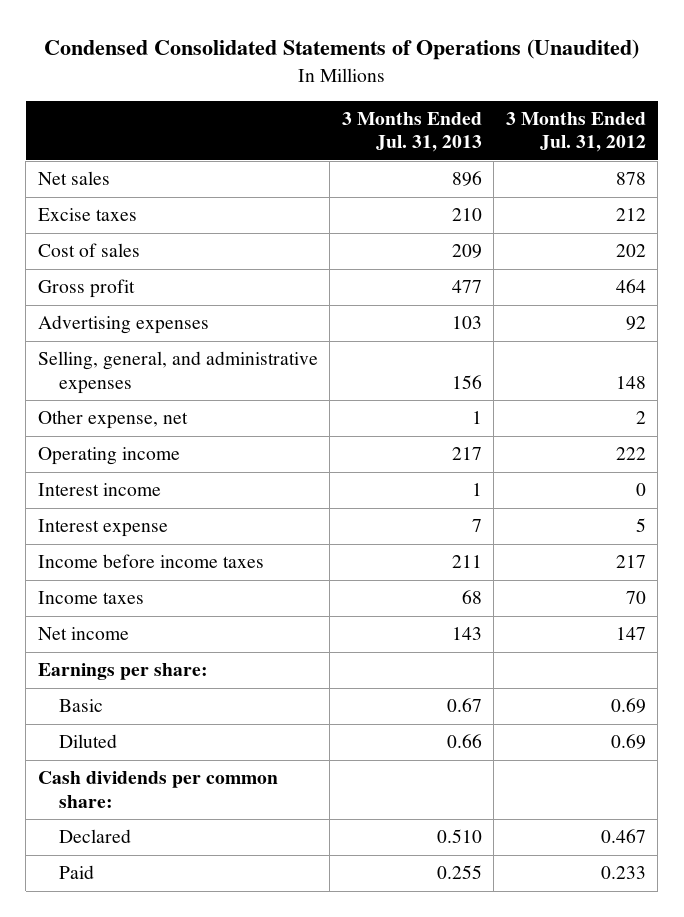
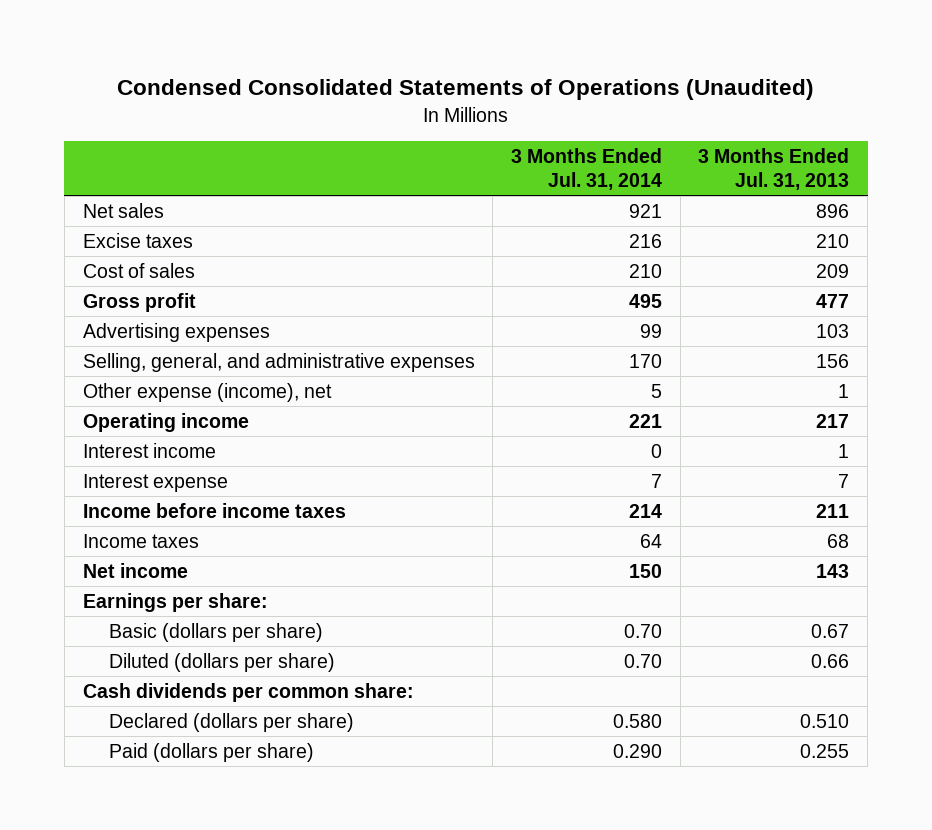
[505,111,646,153] 3 Months Ended Jul. 31, 2012 -> none
none -> [510,148,662,191] 3 Months Ended Jul. 31, 2014
[37,410,188,430] Other expense, net -> [82,382,332,402] Other expense (income), net
[59,699,104,713] Basic -> [109,622,324,642] Basic (dollars per share)
[59,734,118,749] Diluted -> [109,652,336,672] Diluted (dollars per share)
[59,829,132,844] Declared -> [109,712,355,732] Declared (dollars per share)
[59,865,95,880] Paid -> [109,742,315,762] Paid (dollars per share)

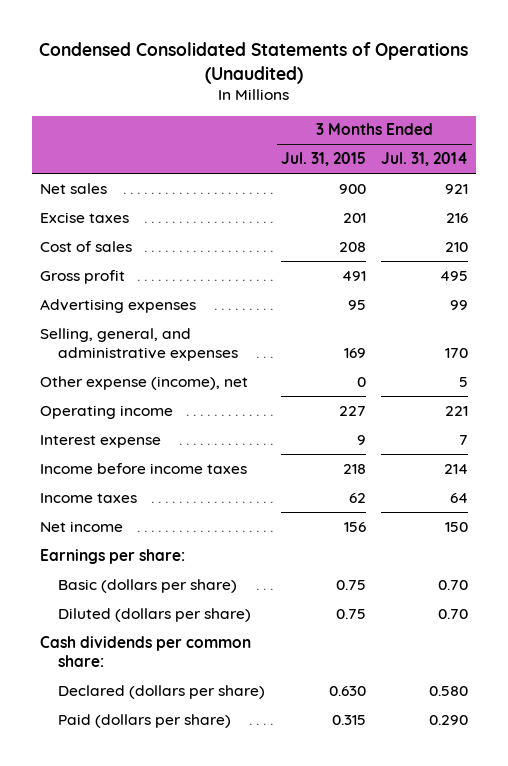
[698,148,850,191] 3 Months Ended Jul. 31, 2013 -> none
none -> [280,152,366,167] Jul. 31, 2015
[82,442,216,458] Interest income -> none

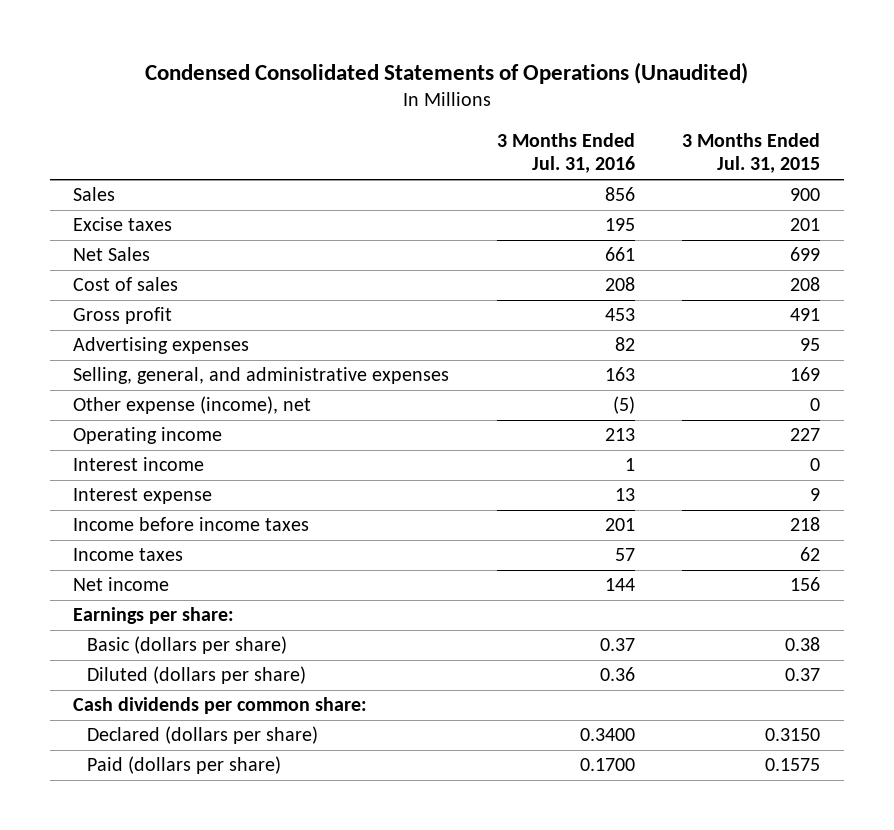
[381,152,469,167] Jul. 31, 2014 -> none
none -> [496,132,635,174] 3 Months Ended Jul. 31, 2016
[39,182,107,194] Net sales -> [73,187,116,202] Sales
none -> [73,247,151,262] Net Sales
none -> [73,457,205,472] Interest income
[335,579,366,590] 0.75 -> [785,637,821,652] 0.38
[335,608,366,619] 0.75 -> [785,668,821,682] 0.37
[328,685,366,696] 0.630 -> [765,728,821,742] 0.3150
[331,714,366,725] 0.315 -> [765,758,821,772] 0.1575

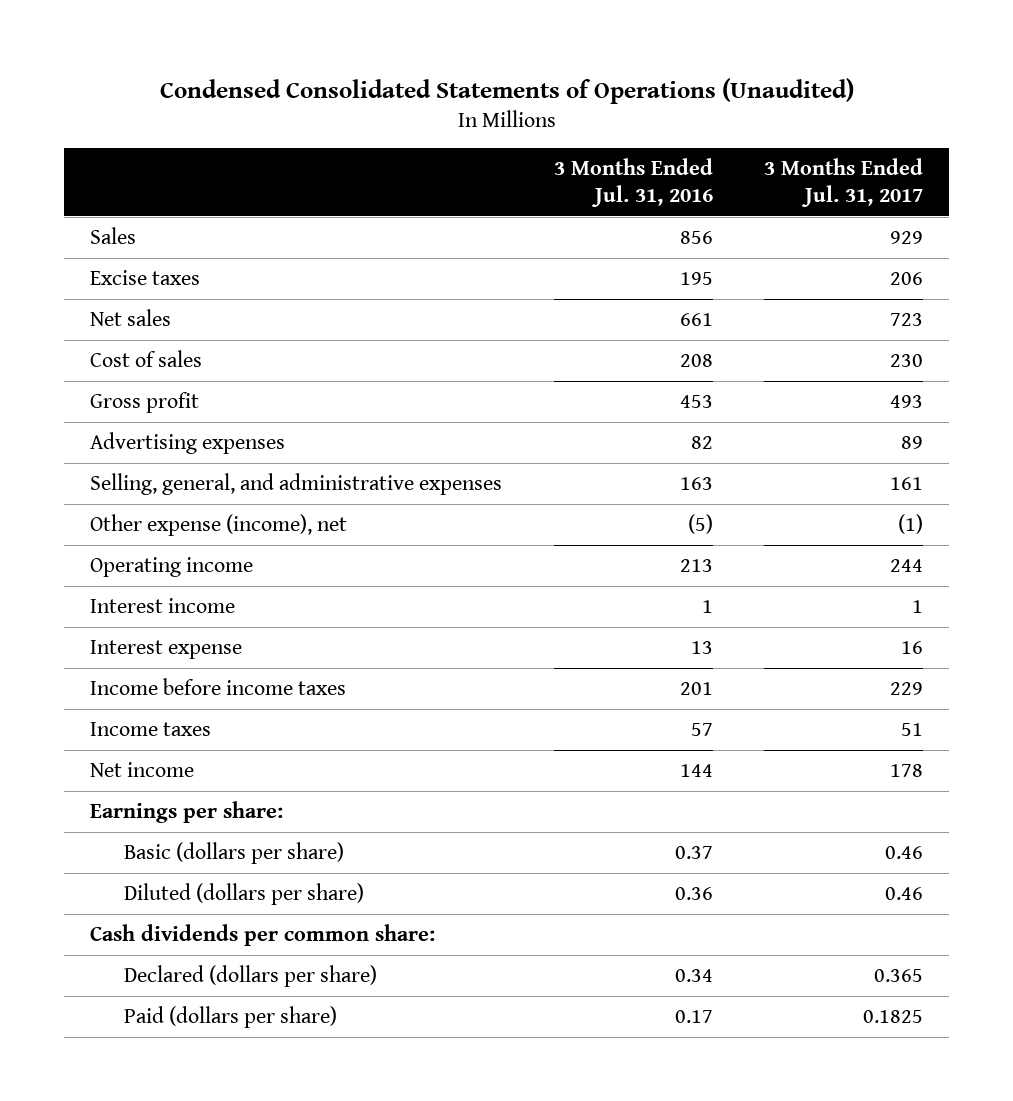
[682,132,821,174] 3 Months Ended Jul. 31, 2015 -> none
none -> [764,158,924,208] 3 Months Ended Jul. 31, 2017
[73,247,151,262] Net Sales -> [89,308,171,326] Net sales
[579,728,635,742] 0.3400 -> [674,968,713,982] 0.34
[579,758,635,772] 0.1700 -> [674,1009,713,1023] 0.17

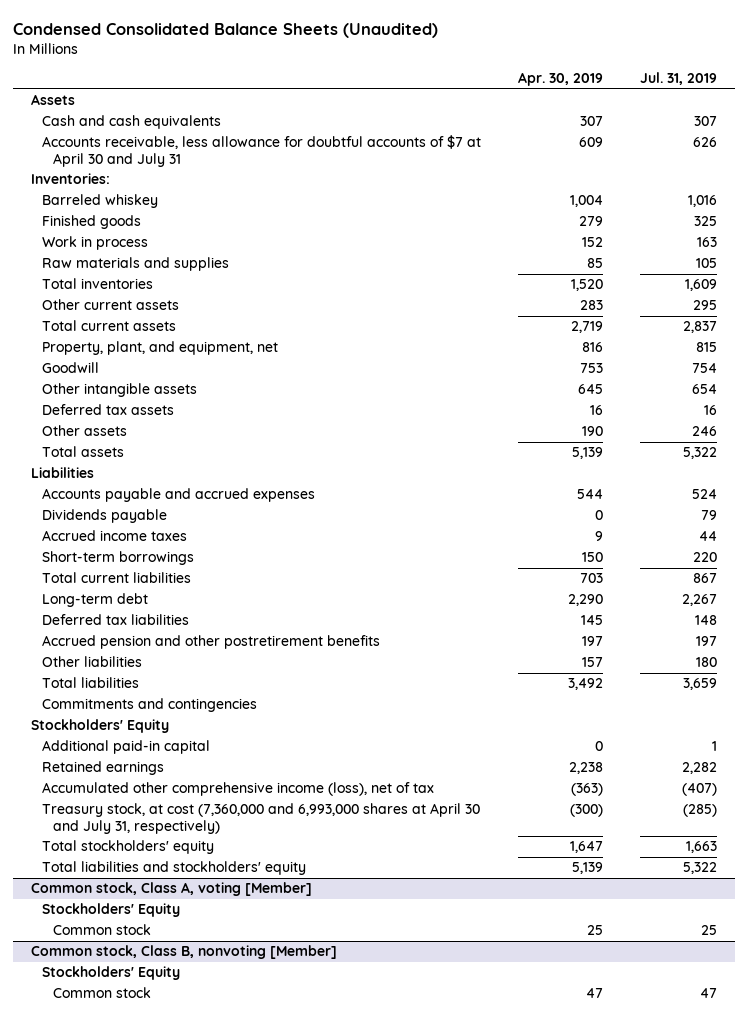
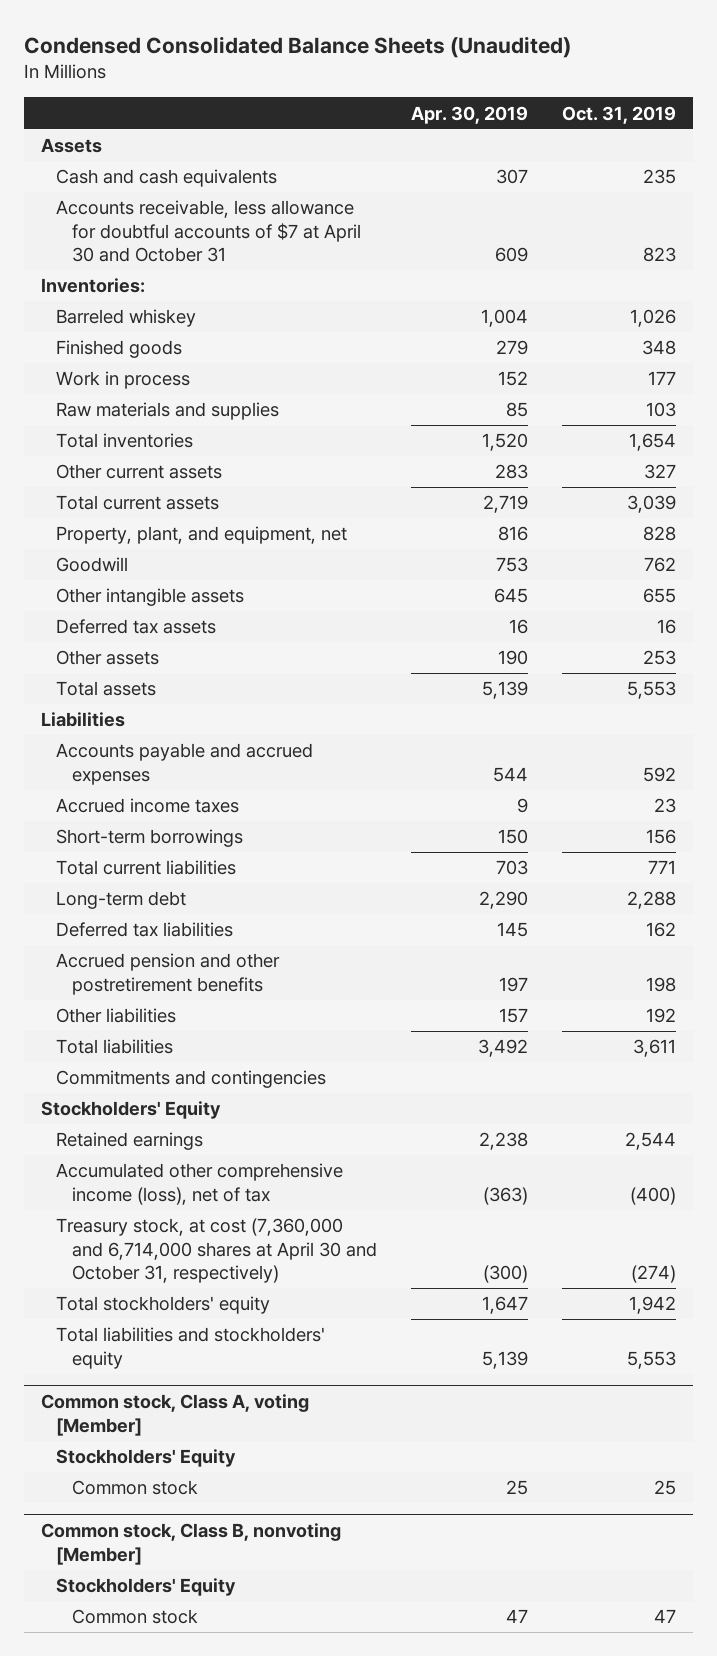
[639,72,717,86] Jul. 31, 2019 -> none
none -> [562,105,677,124] Oct. 31, 2019
[42,135,482,167] Accounts receivable, less allowance for doubtful accounts of $7 at April 30 and July 31 -> [56,200,361,263] Accounts receivable, less allowance for doubtful accounts of $7 at April 30 and October 31
[42,509,168,524] Dividends payable -> none
[42,740,211,755] Additional paid-in capital -> none
[42,803,481,834] Treasury stock, at cost (7,360,000 and 6,993,000 shares at April 30 and July 31, respectively) -> [56,1218,377,1284] Treasury stock, at cost (7,360,000 and 6,714,000 shares at April 30 and October 31, respectively)

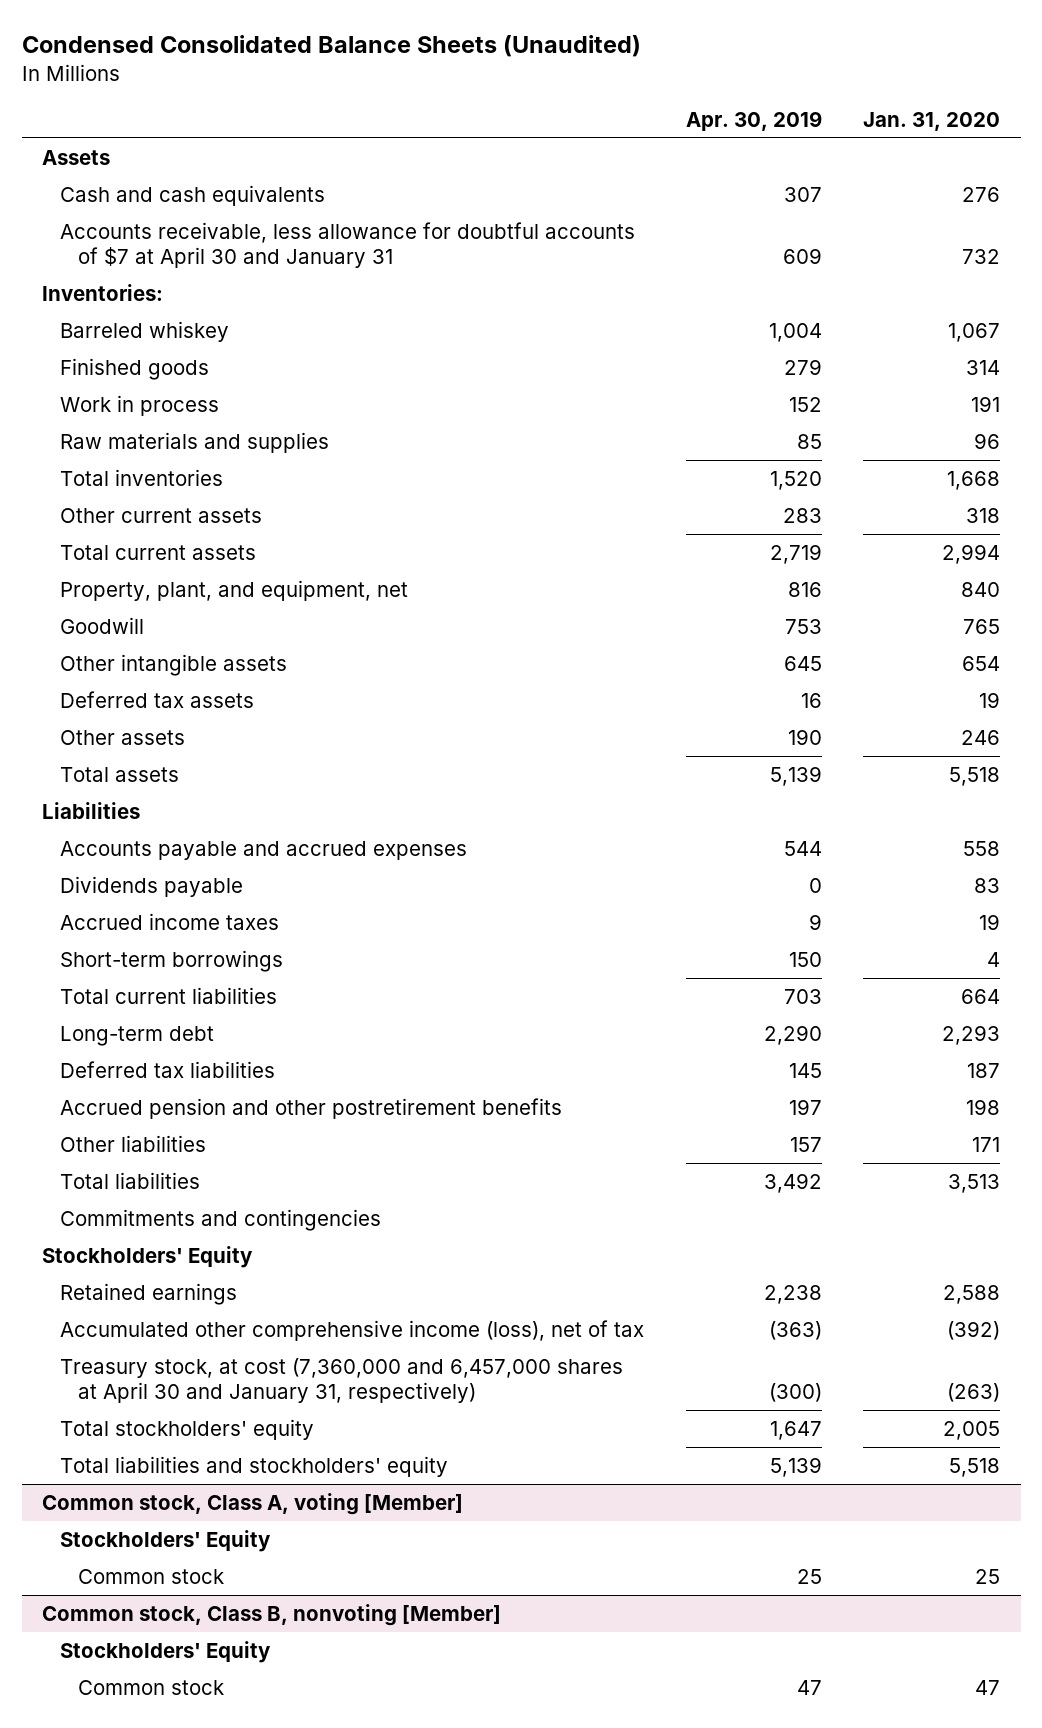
[562,105,677,124] Oct. 31, 2019 -> none
none -> [862,111,1000,131] Jan. 31, 2020
[56,200,361,263] Accounts receivable, less allowance for doubtful accounts of $7 at April 30 and October 31 -> [60,221,636,268] Accounts receivable, less allowance for doubtful accounts of $7 at April 30 and January 31
none -> [60,875,244,897] Dividends payable
[56,1218,377,1284] Treasury stock, at cost (7,360,000 and 6,714,000 shares at April 30 and October 31, respectively) -> [60,1357,624,1403] Treasury stock, at cost (7,360,000 and 6,457,000 shares at April 30 and January 31, respectively)

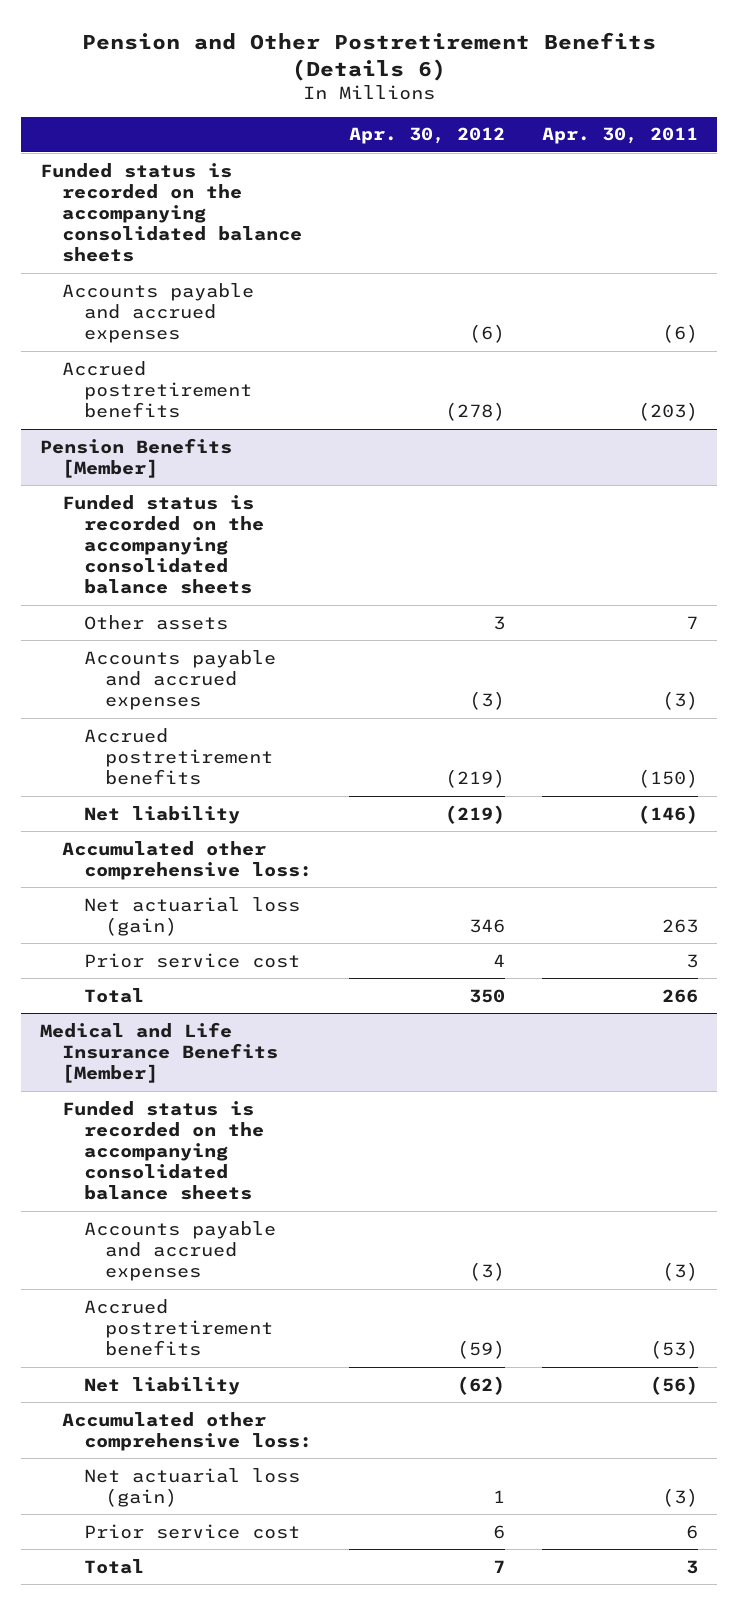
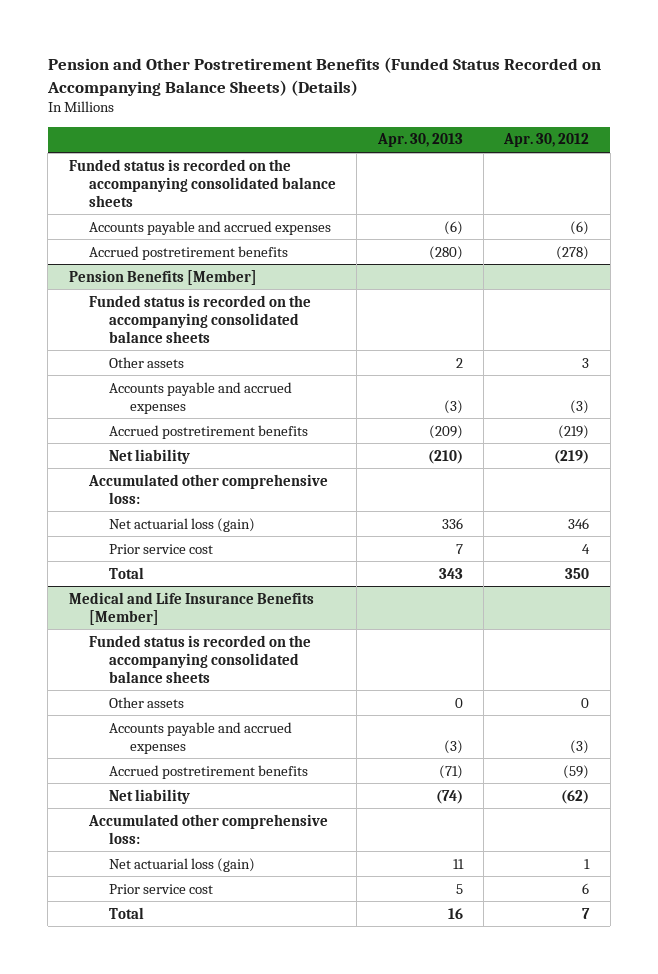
[82,31,657,81] Pension and Other Postretirement Benefits (Details 6) -> [46,57,601,96] Pension and Other Postretirement Benefits (Funded Status Recorded on Accompanying Balance Sheets) (Details)
[542,127,699,145] Apr. 30, 2011 -> none
none -> [376,133,463,148] Apr. 30, 2013
none -> [109,696,185,708] Other assets

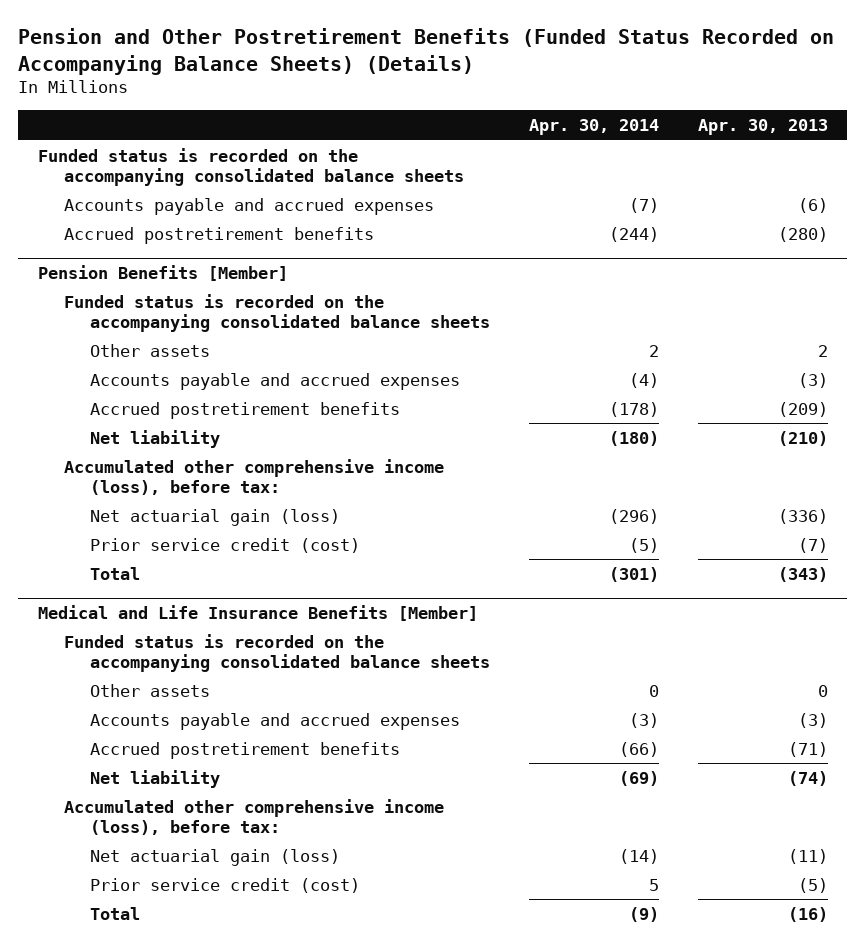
[503,133,590,148] Apr. 30, 2012 -> none
none -> [528,119,659,136] Apr. 30, 2014
[87,473,328,504] Accumulated other comprehensive loss: -> [63,458,444,495] Accumulated other comprehensive income (loss), before tax:
[109,517,256,532] Net actuarial loss (gain) -> [89,508,340,526] Net actuarial gain (loss)
[441,517,463,529] 336 -> [777,508,828,524] (336)
[109,543,214,554] Prior service cost -> [89,537,360,553] Prior service credit (cost)
[455,543,463,554] 7 -> [797,537,828,553] (7)
[438,567,463,579] 343 -> [777,566,828,582] (343)
[87,813,328,844] Accumulated other comprehensive loss: -> [63,798,444,835] Accumulated other comprehensive income (loss), before tax:
[109,857,256,872] Net actuarial loss (gain) -> [89,848,340,866] Net actuarial gain (loss)
[452,858,464,869] 11 -> [787,848,828,864] (11)
[109,883,214,894] Prior service cost -> [89,877,360,893] Prior service credit (cost)
[455,883,463,894] 5 -> [797,877,828,893] (5)
[447,907,463,919] 16 -> [787,906,828,922] (16)

